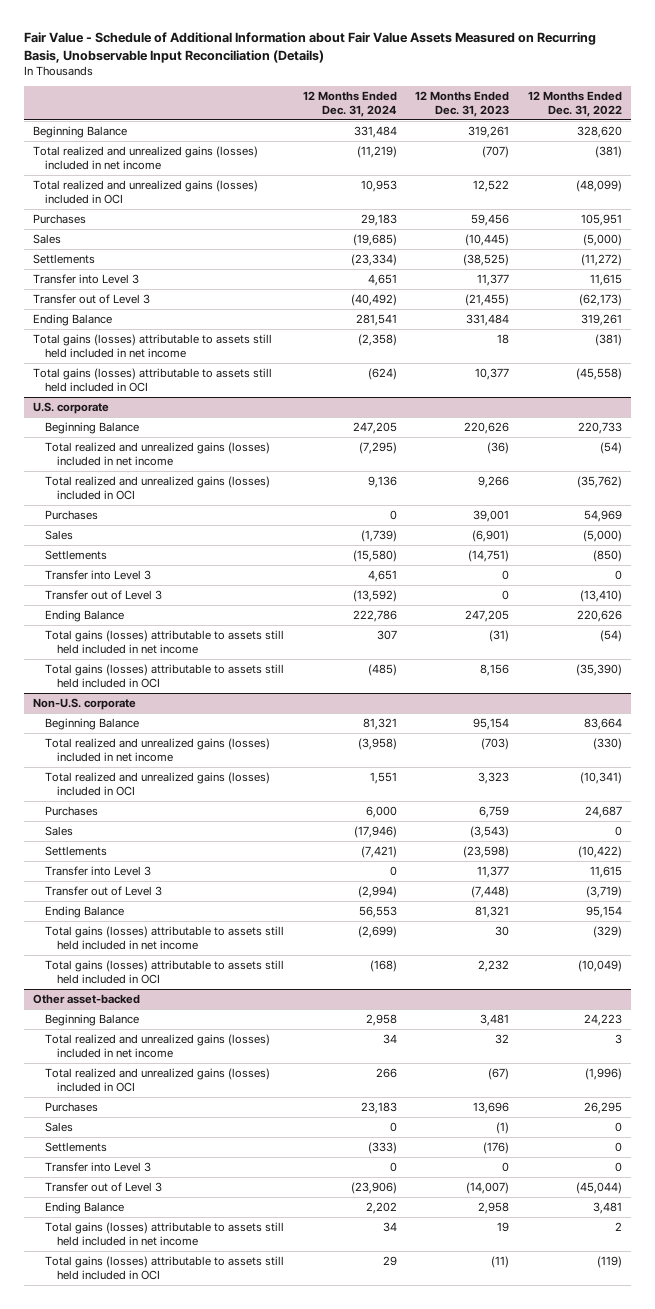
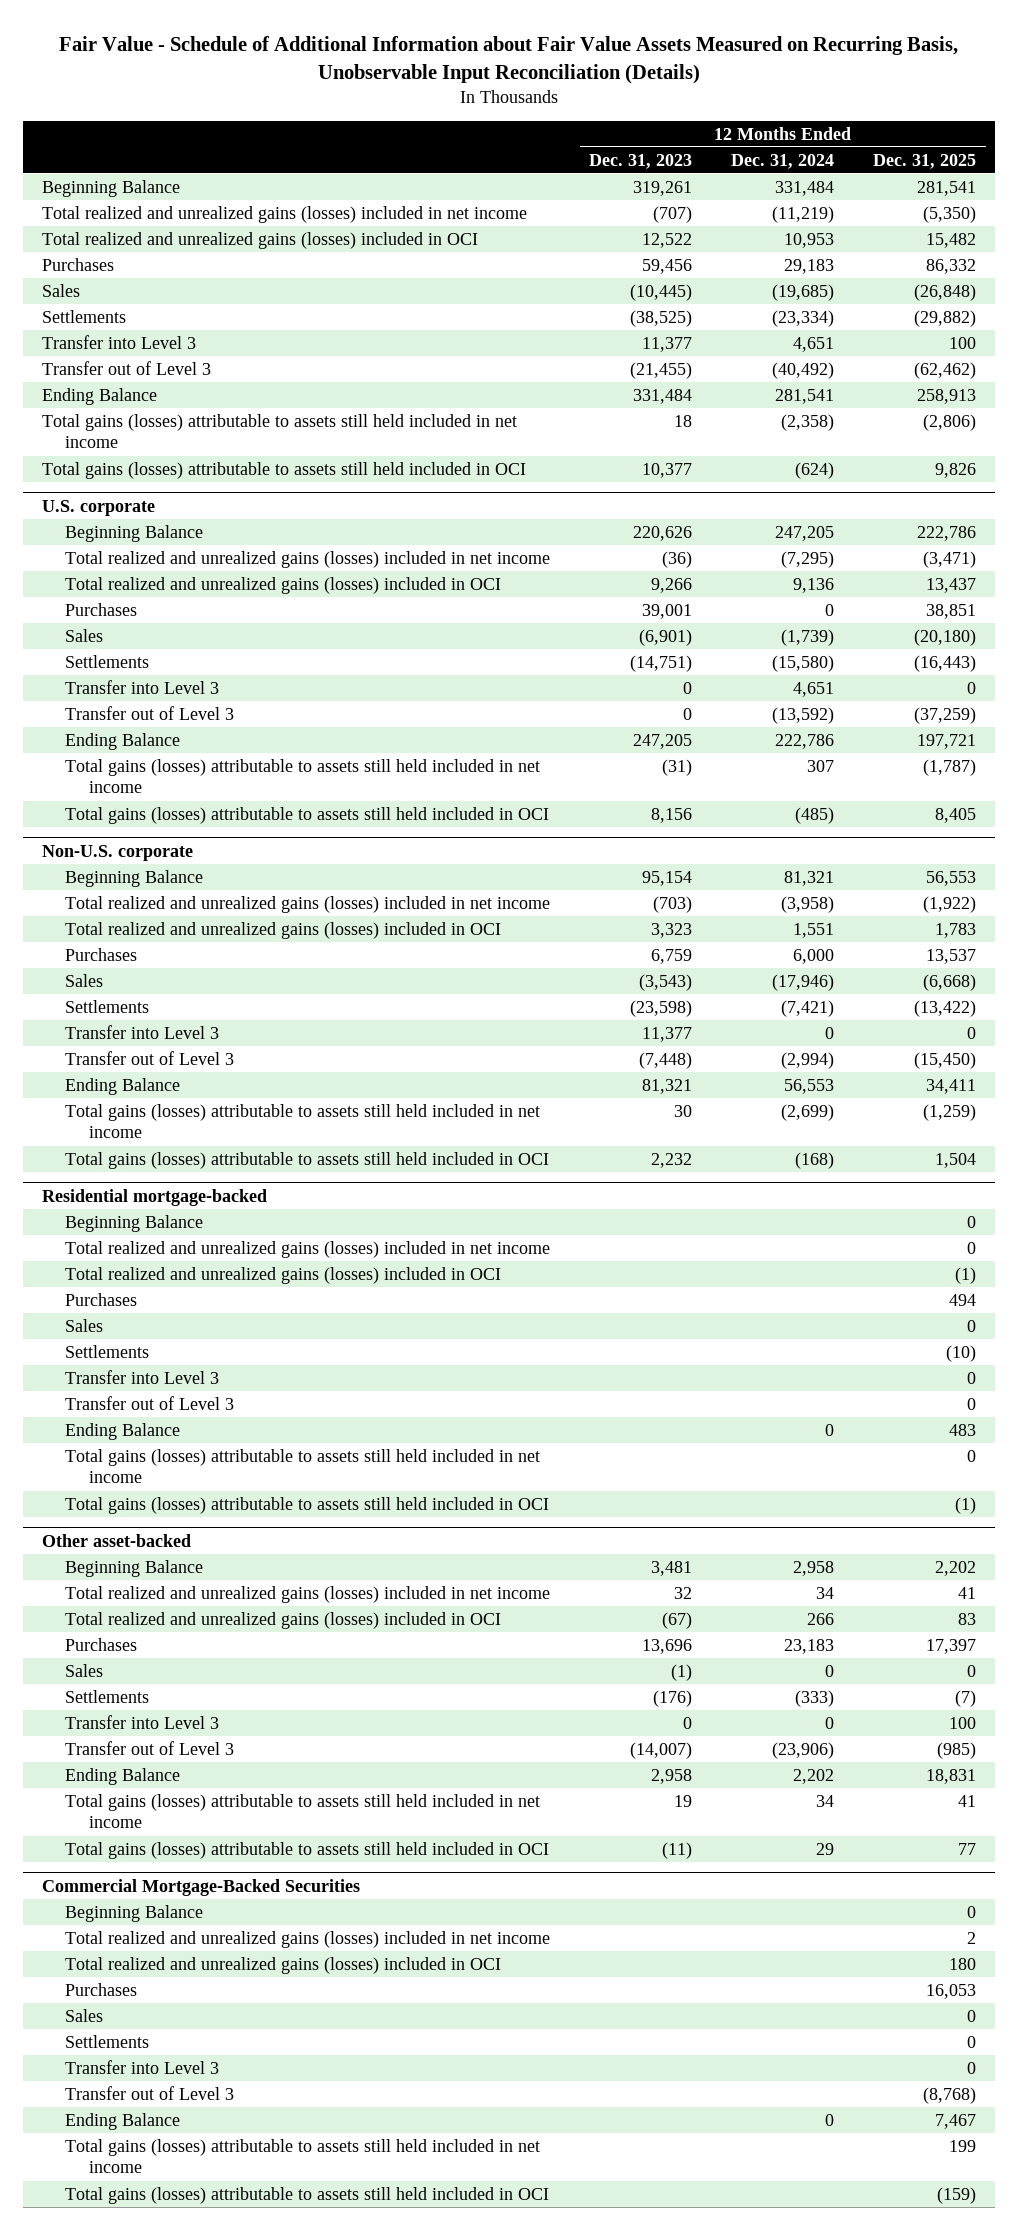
[527,90,622,117] 12 Months Ended Dec. 31, 2022 -> none
none -> [872,153,976,169] Dec. 31, 2025
none -> [42,1188,268,1206] Residential mortgage-backed
none -> [65,1214,204,1232] Beginning Balance
none -> [65,1240,551,1258] Total realized and unrealized gains (losses) included in net income
none -> [65,1266,502,1284] Total realized and unrealized gains (losses) included in OCI
none -> [65,1292,138,1306] Purchases
none -> [65,1318,104,1332] Sales
none -> [65,1344,150,1358] Settlements
none -> [65,1369,220,1384] Transfer into Level 3
none -> [65,1395,235,1410] Transfer out of Level 3
none -> [65,1422,181,1440] Ending Balance
none -> [65,1448,541,1484] Total gains (losses) attributable to assets still held included in net income
none -> [65,1496,550,1514] Total gains (losses) attributable to assets still held included in OCI
none -> [42,1878,361,1896] Commercial Mortgage-Backed Securities
none -> [65,1904,204,1922] Beginning Balance
none -> [65,1930,551,1948] Total realized and unrealized gains (losses) included in net income
none -> [65,1956,502,1974] Total realized and unrealized gains (losses) included in OCI
none -> [65,1982,138,1996] Purchases
none -> [65,2008,104,2022] Sales
none -> [65,2034,150,2048] Settlements
none -> [65,2059,220,2074] Transfer into Level 3
none -> [65,2085,235,2100] Transfer out of Level 3
none -> [65,2112,181,2130] Ending Balance
none -> [65,2138,541,2174] Total gains (losses) attributable to assets still held included in net income
none -> [65,2186,550,2204] Total gains (losses) attributable to assets still held included in OCI

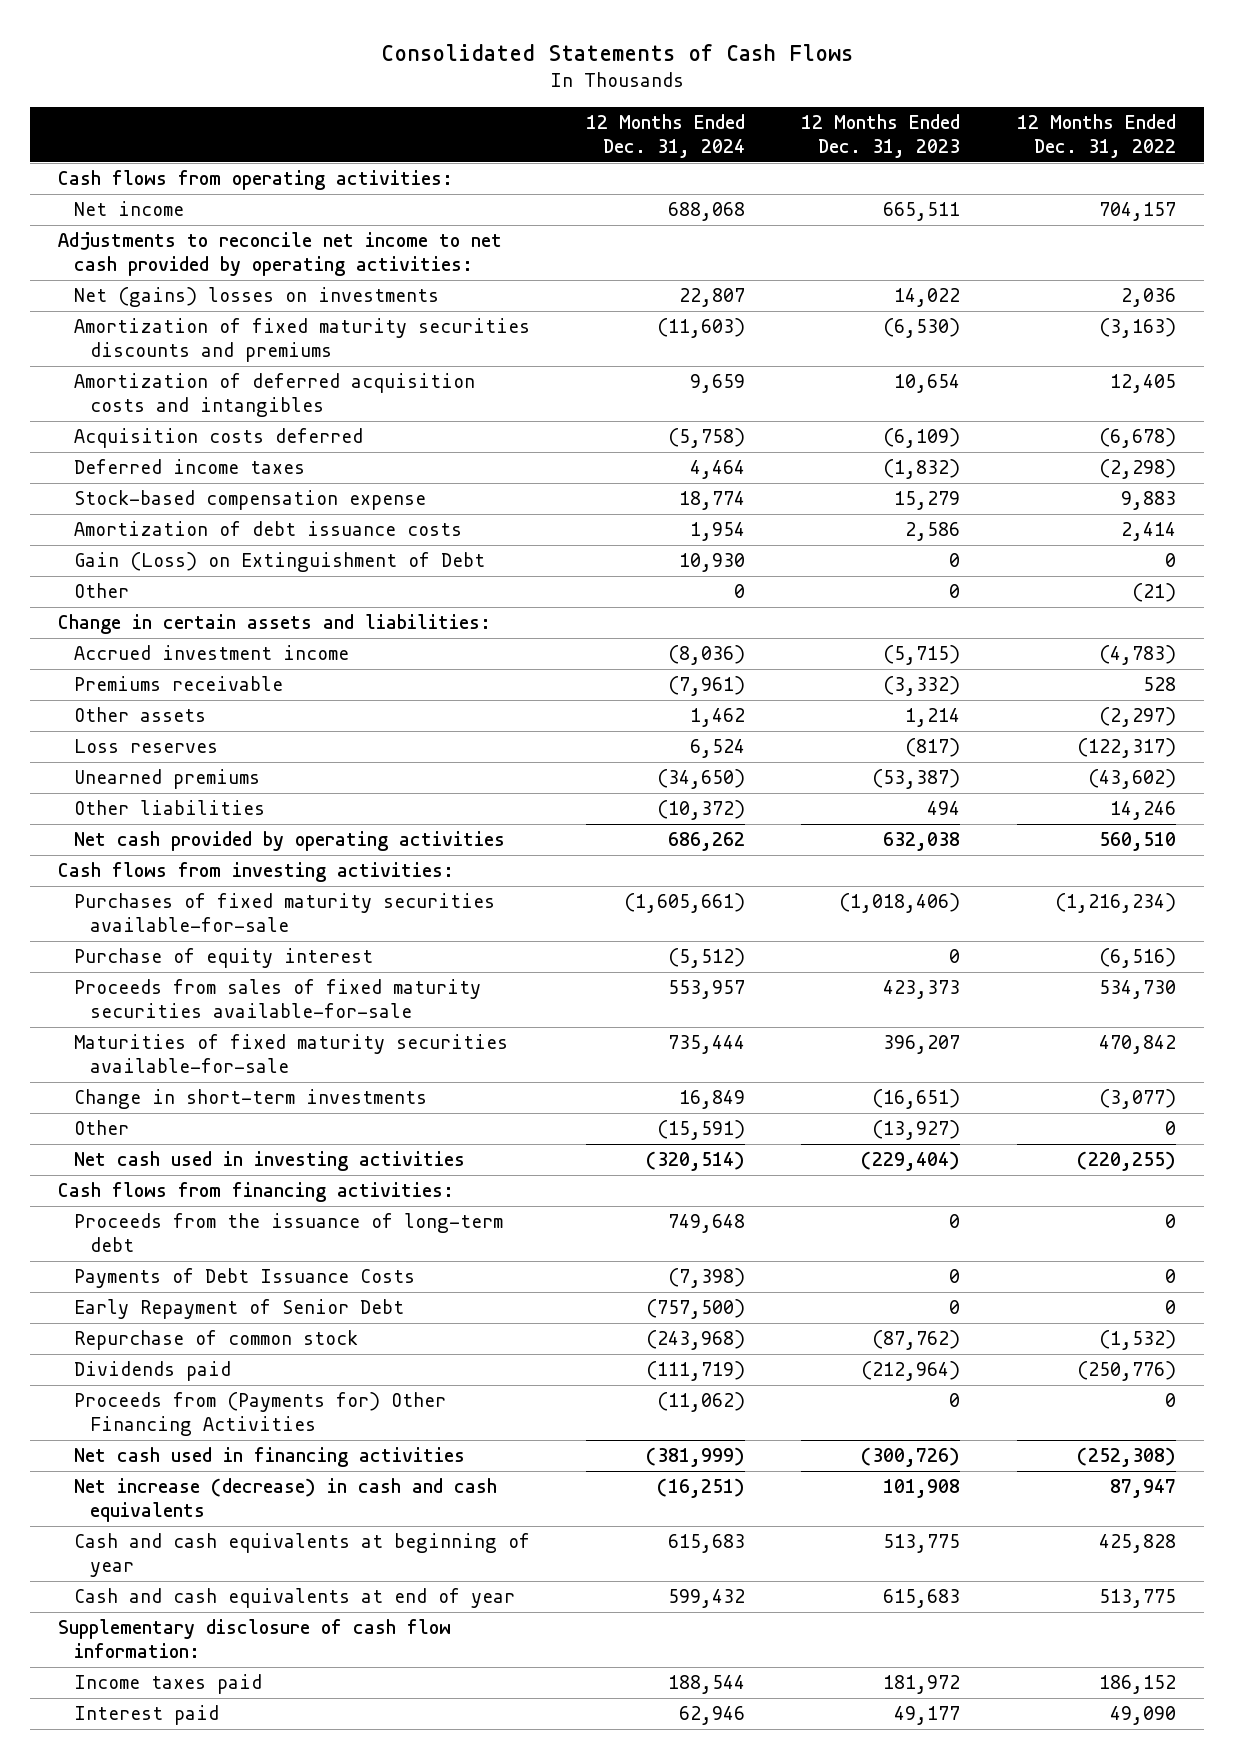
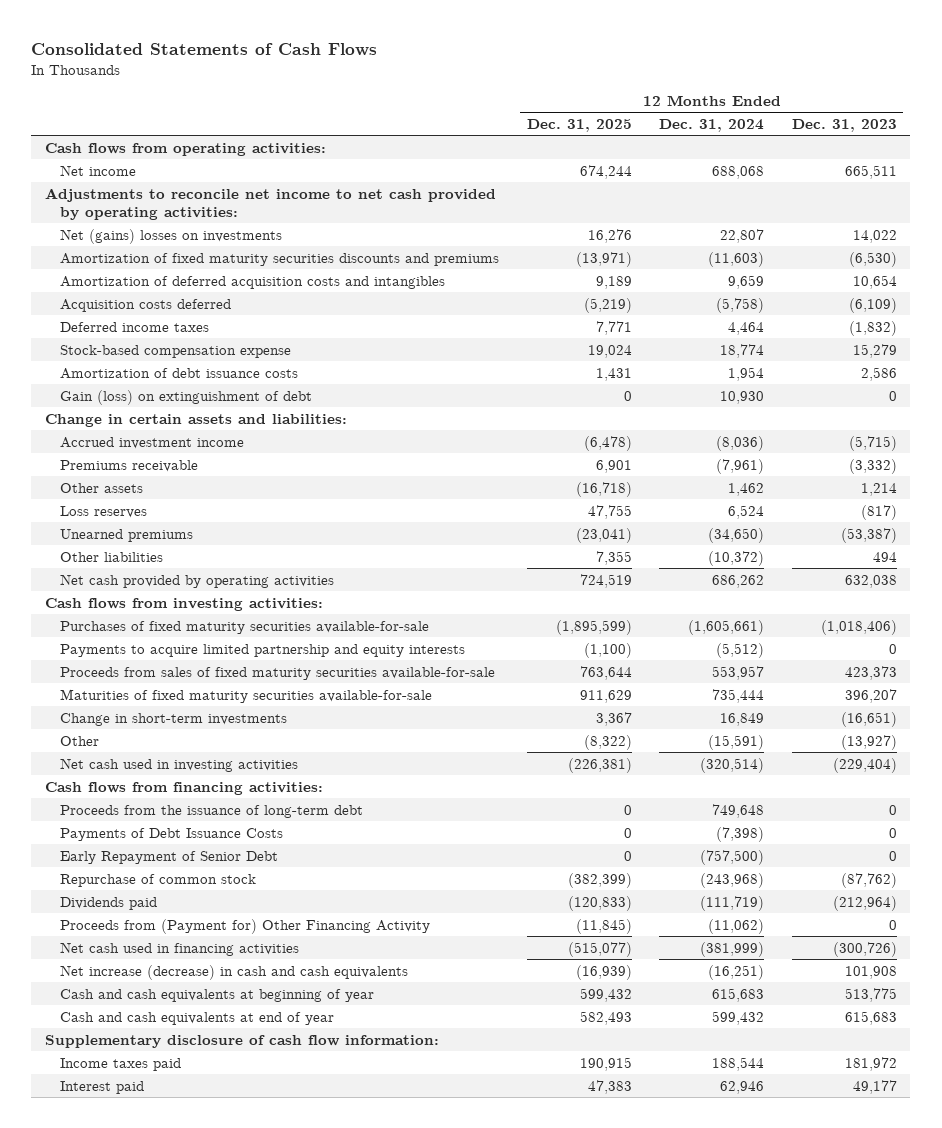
[1016,113,1176,159] 12 Months Ended Dec. 31, 2022 -> none
none -> [526,118,632,132] Dec. 31, 2025
[73,583,129,599] Other -> none
[73,552,485,573] Gain (Loss) on Extinguishment of Debt -> [60,389,313,405] Gain (loss) on extinguishment of debt
[73,948,373,969] Purchase of equity interest -> [60,643,466,657] Payments to acquire limited partnership and equity interests
[73,1392,446,1437] Proceeds from (Payments for) Other Financing Activities -> [60,918,431,934] Proceeds from (Payment for) Other Financing Activity

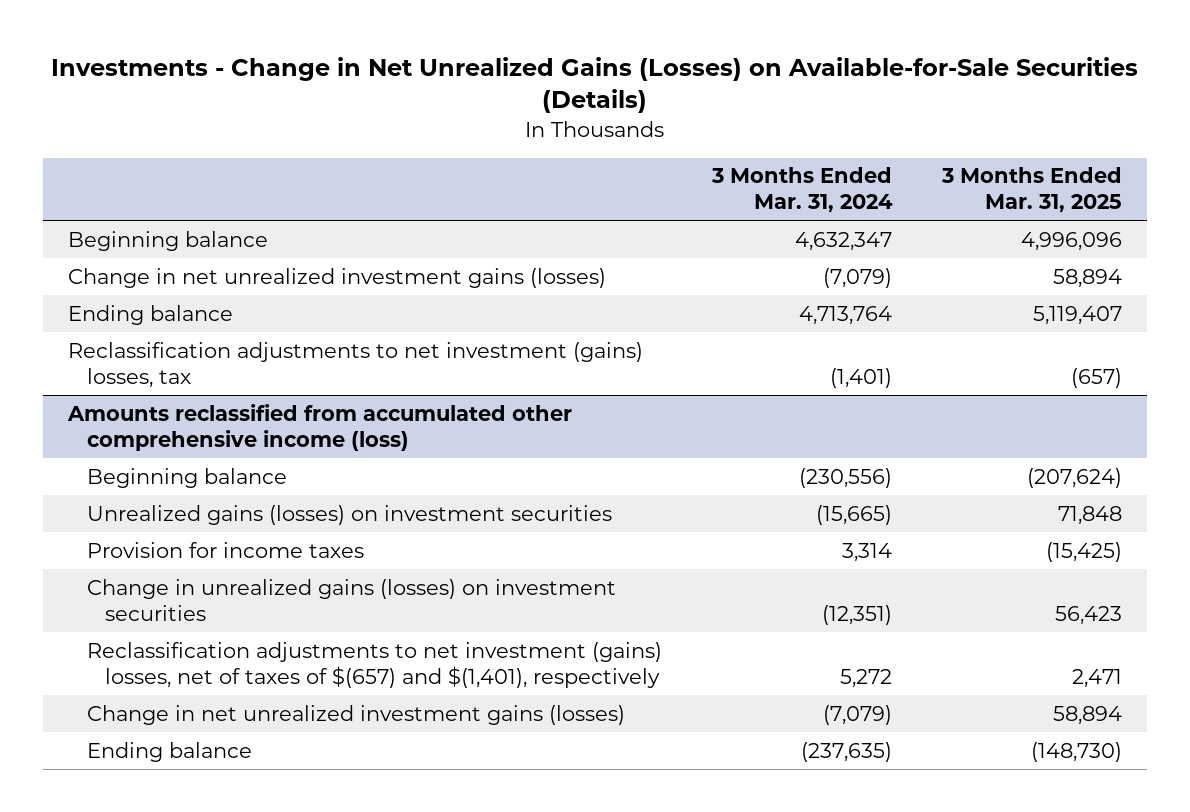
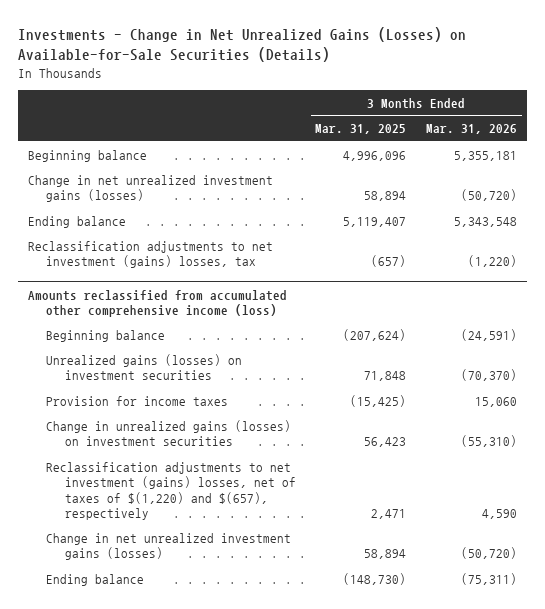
[710,167,893,214] 3 Months Ended Mar. 31, 2024 -> none
none -> [426,124,518,135] Mar. 31, 2026
[86,641,662,688] Reclassification adjustments to net investment (gains) losses, net of taxes of $(657) and $(1,401), respectively -> [46,461,296,521] Reclassification adjustments to net investment (gains) losses, net of taxes of $(1,220) and $(657), respectively

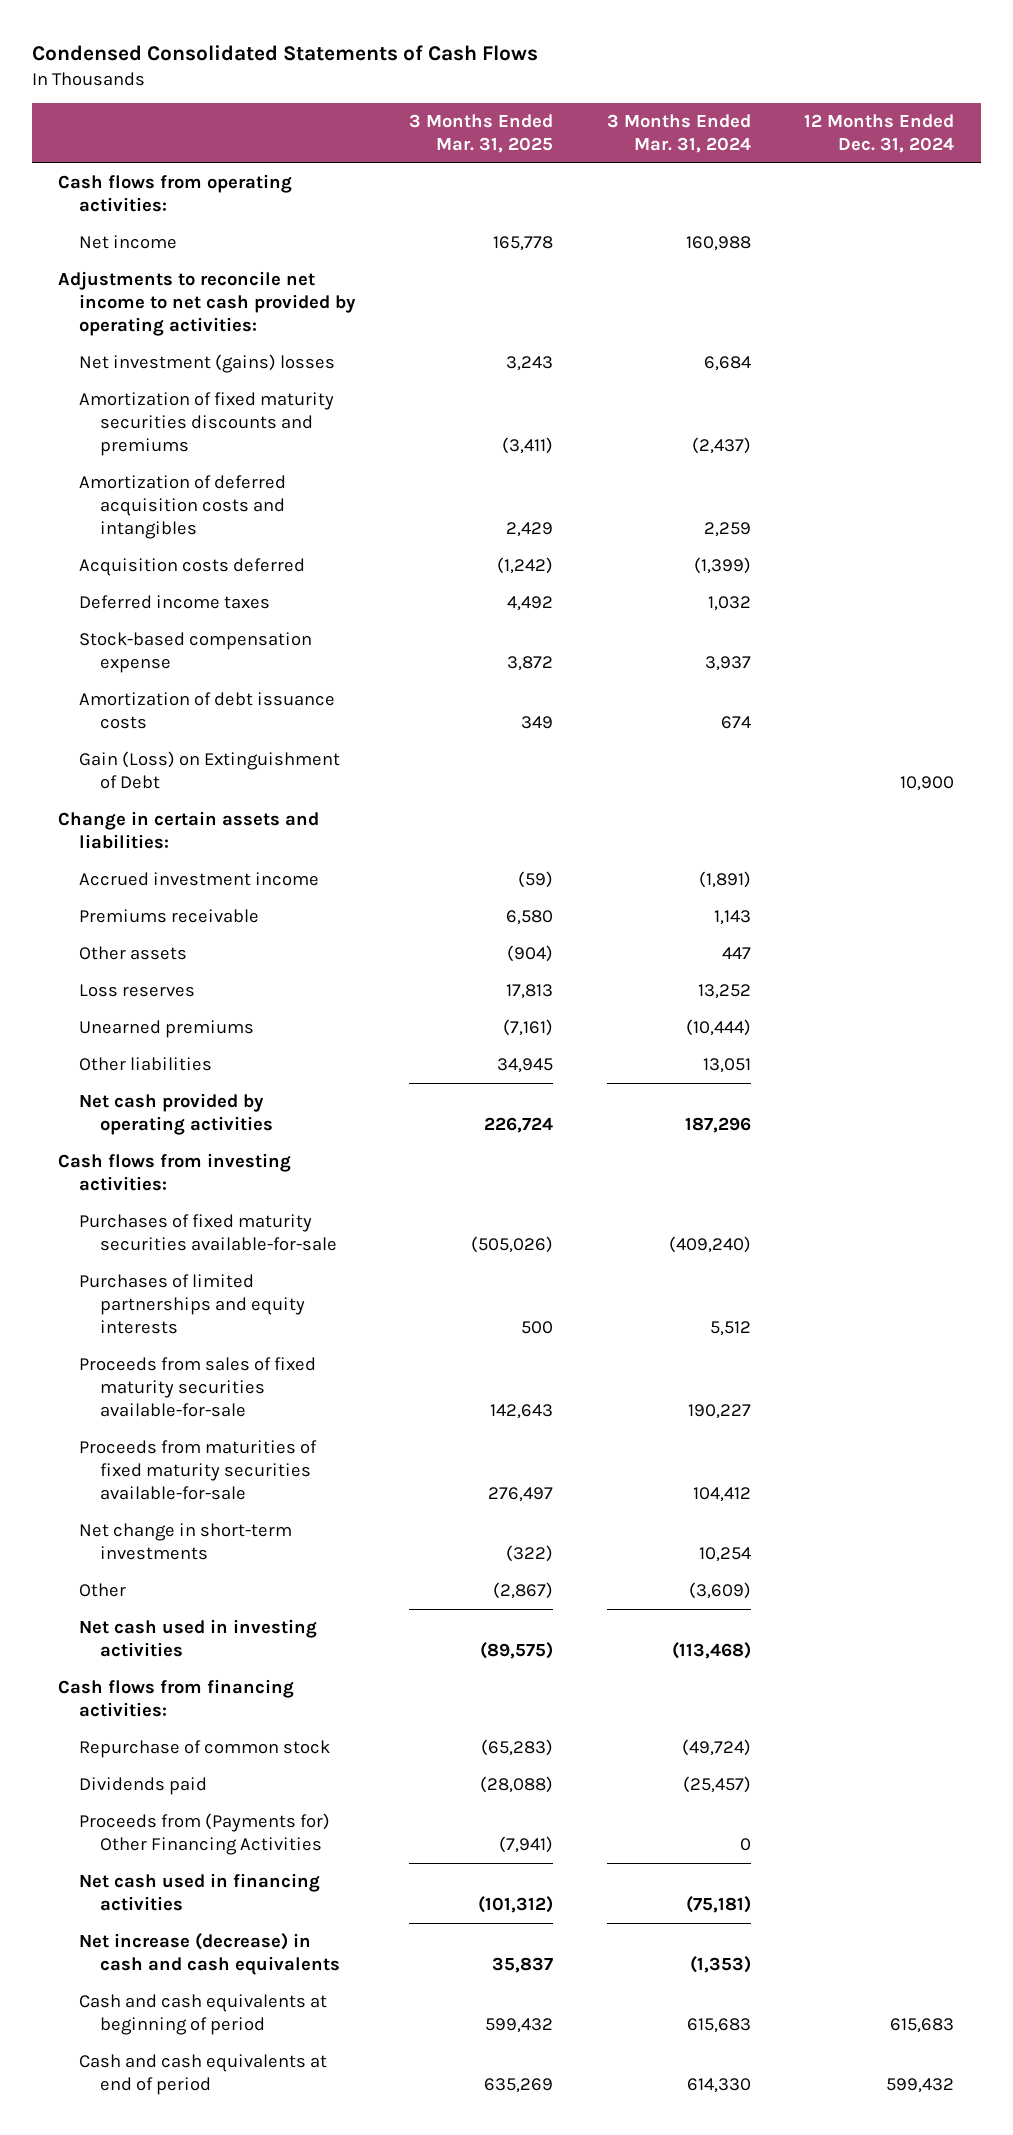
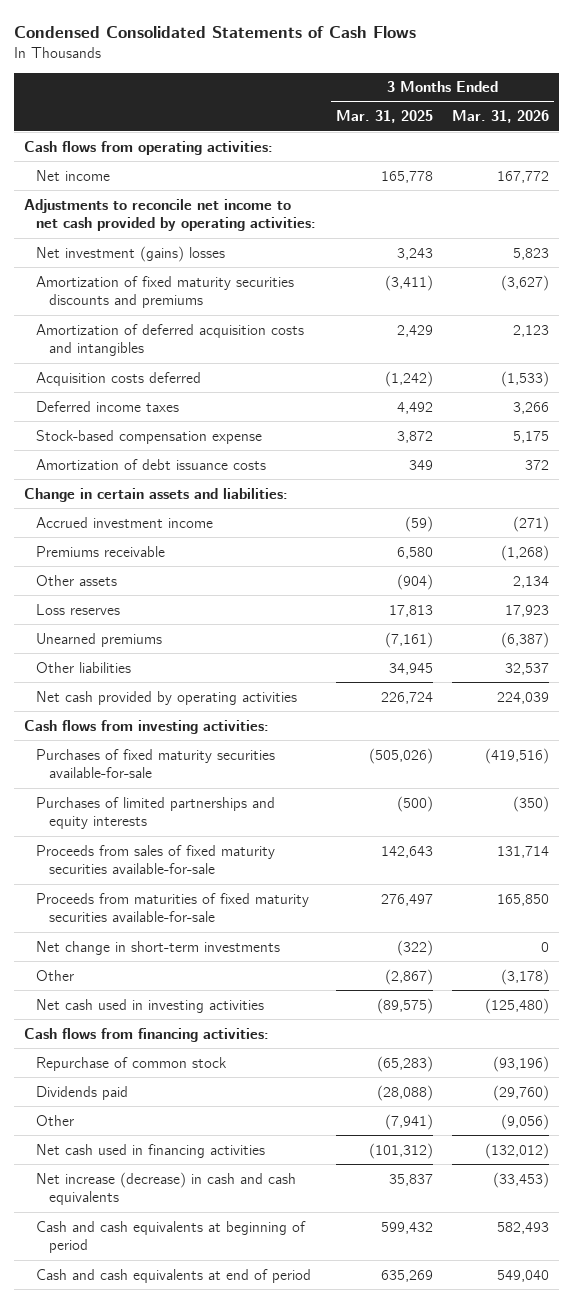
[606,113,751,154] 3 Months Ended Mar. 31, 2024 -> none
[804,113,955,154] 12 Months Ended Dec. 31, 2024 -> none
none -> [452,110,550,124] Mar. 31, 2026
[79,751,341,790] Gain (Loss) on Extinguishment of Debt -> none
[520,1321,553,1335] 500 -> [396,795,433,812] (500)
[79,1813,331,1856] Proceeds from (Payments for) Other Financing Activities -> [36,1114,75,1126] Other

